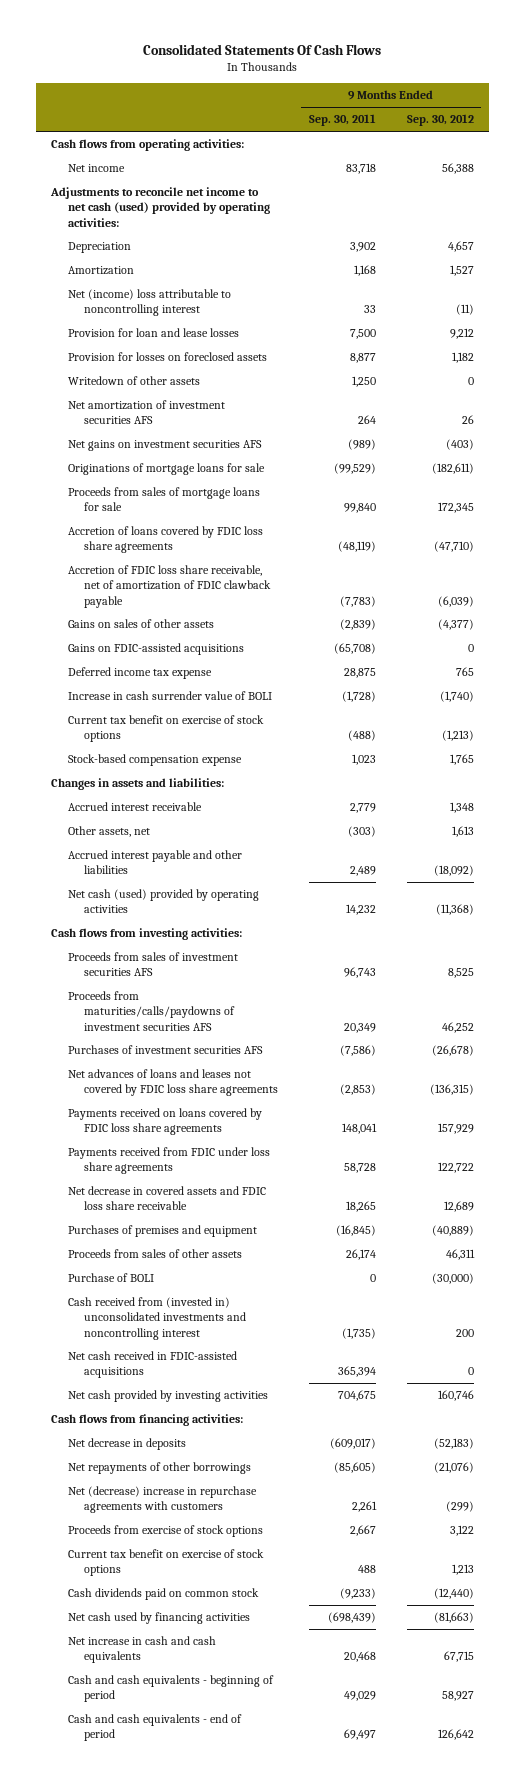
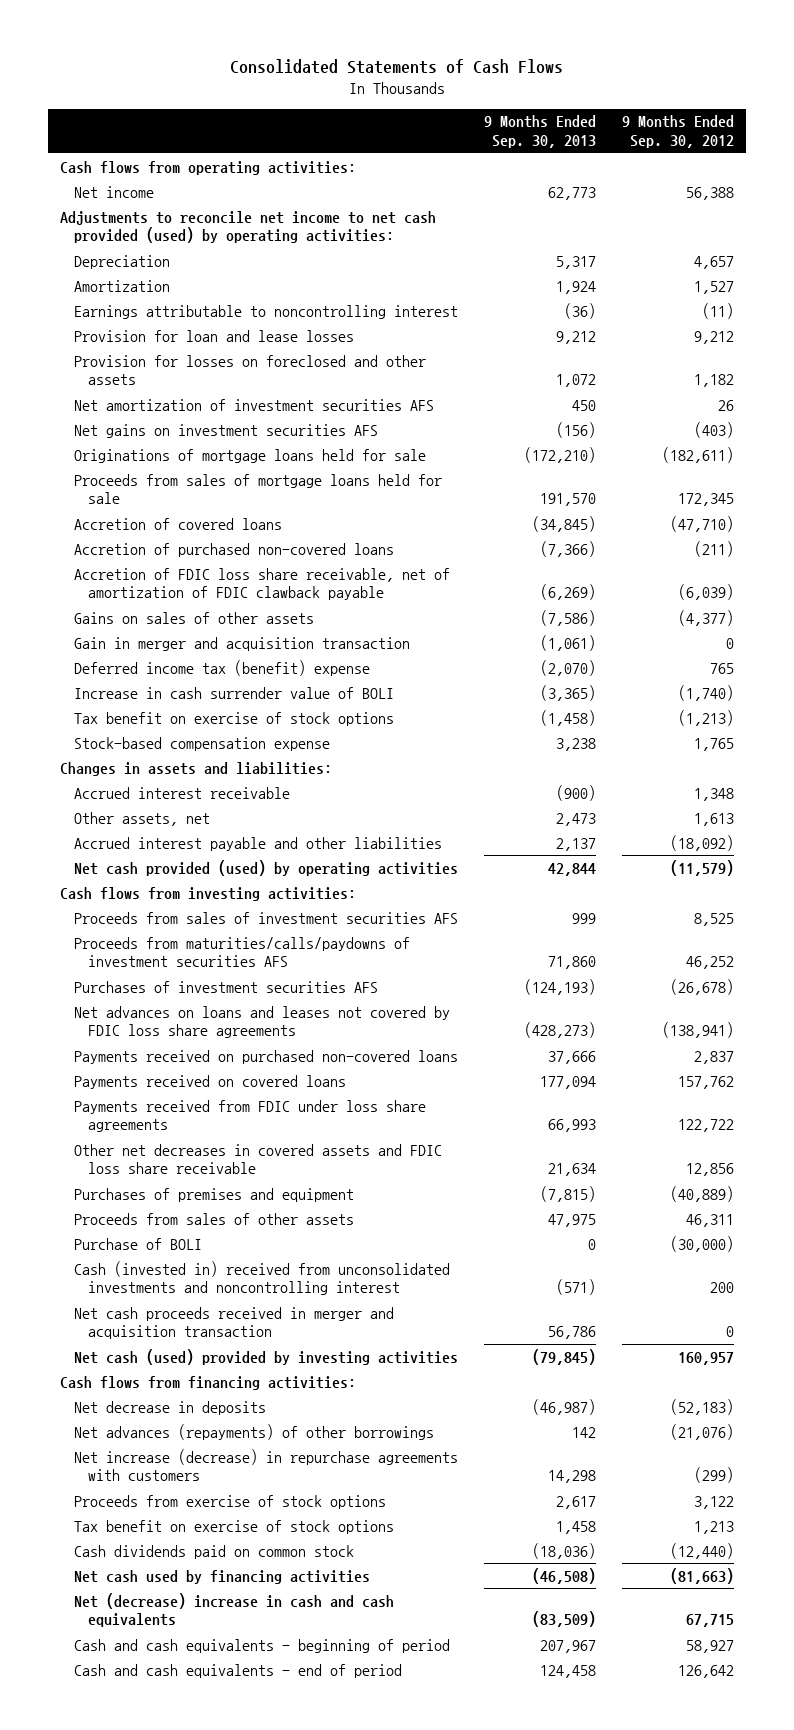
[143,43,382,55] Consolidated Statements Of Cash Flows -> [229,58,563,74] Consolidated Statements of Cash Flows
[308,114,376,127] Sep. 30, 2011 -> none
none -> [483,115,596,149] 9 Months Ended Sep. 30, 2013
[50,187,270,227] Adjustments to reconcile net income to net cash (used) provided by operating activities: -> [60,210,437,244] Adjustments to reconcile net income to net cash provided (used) by operating activities:
[67,289,231,317] Net (income) loss attributable to noncontrolling interest -> [74,304,459,319] Earnings attributable to noncontrolling interest
[67,376,200,386] Writedown of other assets -> none
[67,352,267,362] Provision for losses on foreclosed assets -> [74,354,427,386] Provision for losses on foreclosed and other assets
[67,463,265,476] Originations of mortgage loans for sale -> [74,448,427,463] Originations of mortgage loans held for sale
[67,487,260,512] Proceeds from sales of mortgage loans for sale -> [74,473,443,505] Proceeds from sales of mortgage loans held for sale
[67,526,263,554] Accretion of loans covered by FDIC loss share agreements -> [74,517,283,530] Accretion of covered loans
none -> [74,542,395,557] Accretion of purchased non-covered loans
[67,643,244,656] Gains on FDIC-assisted acquisitions -> none
none -> [74,636,411,651] Gain in merger and acquisition transaction
[67,667,212,680] Deferred income tax expense -> [74,659,371,676] Deferred income tax (benefit) expense
[67,715,264,743] Current tax benefit on exercise of stock options -> [74,711,395,726] Tax benefit on exercise of stock options
[67,889,259,914] Net cash (used) provided by operating activities -> [74,859,459,876] Net cash provided (used) by operating activities
[435,904,474,916] (11,368) -> [669,859,734,876] (11,579)
[67,1069,279,1097] Net advances of loans and leases not covered by FDIC loss share agreements -> [74,1005,451,1039] Net advances on loans and leases not covered by FDIC loss share agreements
[429,1084,474,1096] (136,315) -> [661,1022,734,1039] (138,941)
none -> [74,1049,459,1064] Payments received on purchased non-covered loans
[67,1108,262,1136] Payments received on loans covered by FDIC loss share agreements -> [74,1074,347,1089] Payments received on covered loans
[437,1123,474,1135] 157,929 -> [677,1075,734,1089] 157,762
[67,1186,266,1211] Net decrease in covered assets and FDIC loss share receivable -> [74,1143,443,1175] Other net decreases in covered assets and FDIC loss share receivable
[443,1201,474,1213] 12,689 -> [685,1163,734,1177] 12,856
[67,1297,247,1340] Cash received from (invested in) unconsolidated investments and noncontrolling interest -> [74,1260,451,1296] Cash (invested in) received from unconsolidated investments and noncontrolling interest
[67,1351,237,1379] Net cash received in FDIC-assisted acquisitions -> [74,1306,395,1340] Net cash proceeds received in merger and acquisition transaction
[67,1390,268,1403] Net cash provided by investing activities -> [74,1348,459,1365] Net cash (used) provided by investing activities
[437,1390,474,1402] 160,746 -> [677,1351,734,1365] 160,957
[67,1462,251,1475] Net repayments of other borrowings -> [74,1423,435,1440] Net advances (repayments) of other borrowings
[67,1486,257,1514] Net (decrease) increase in repurchase agreements with customers -> [74,1448,459,1482] Net increase (decrease) in repurchase agreements with customers
[67,1549,264,1577] Current tax benefit on exercise of stock options -> [74,1519,395,1534] Tax benefit on exercise of stock options
[67,1636,216,1664] Net increase in cash and cash equivalents -> [74,1592,395,1628] Net (decrease) increase in cash and cash equivalents

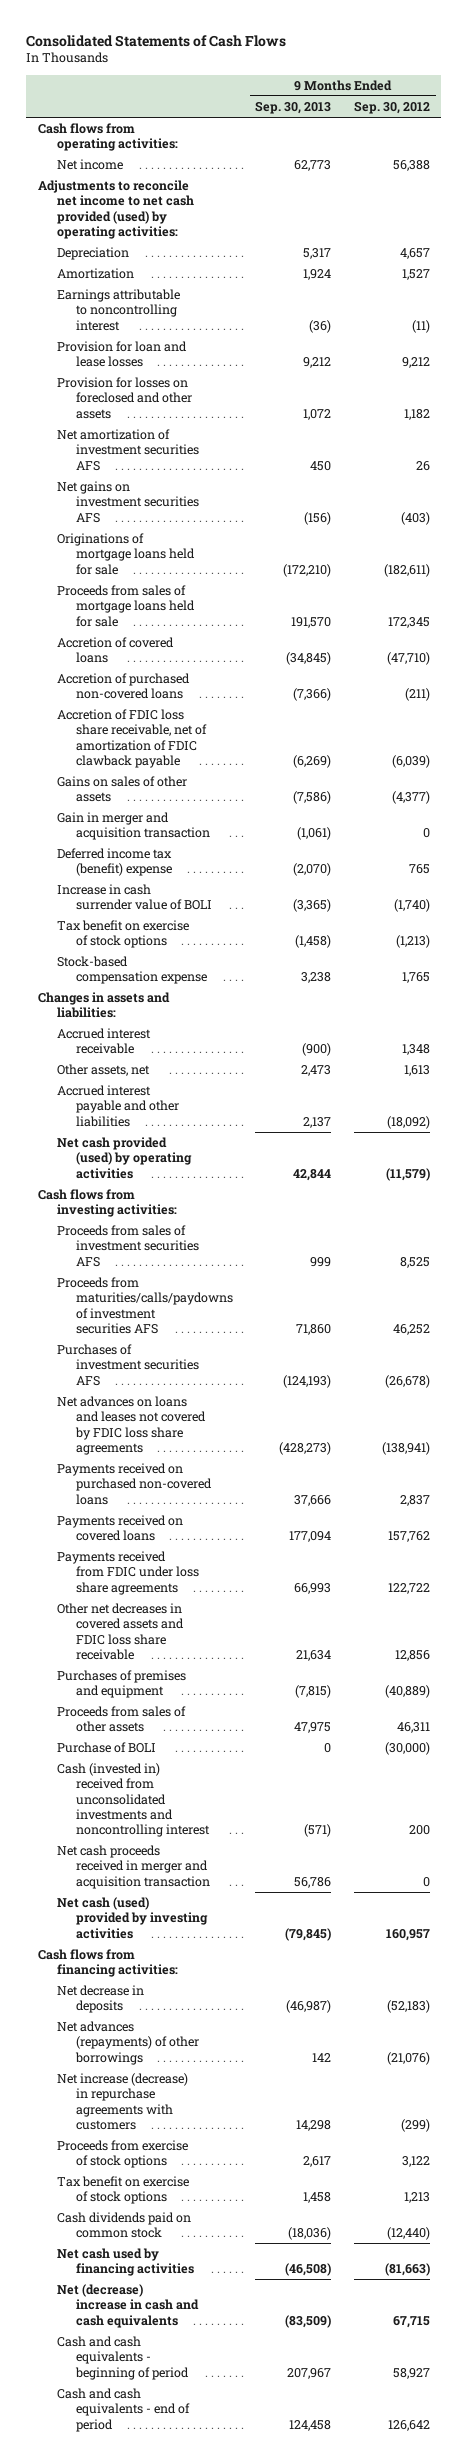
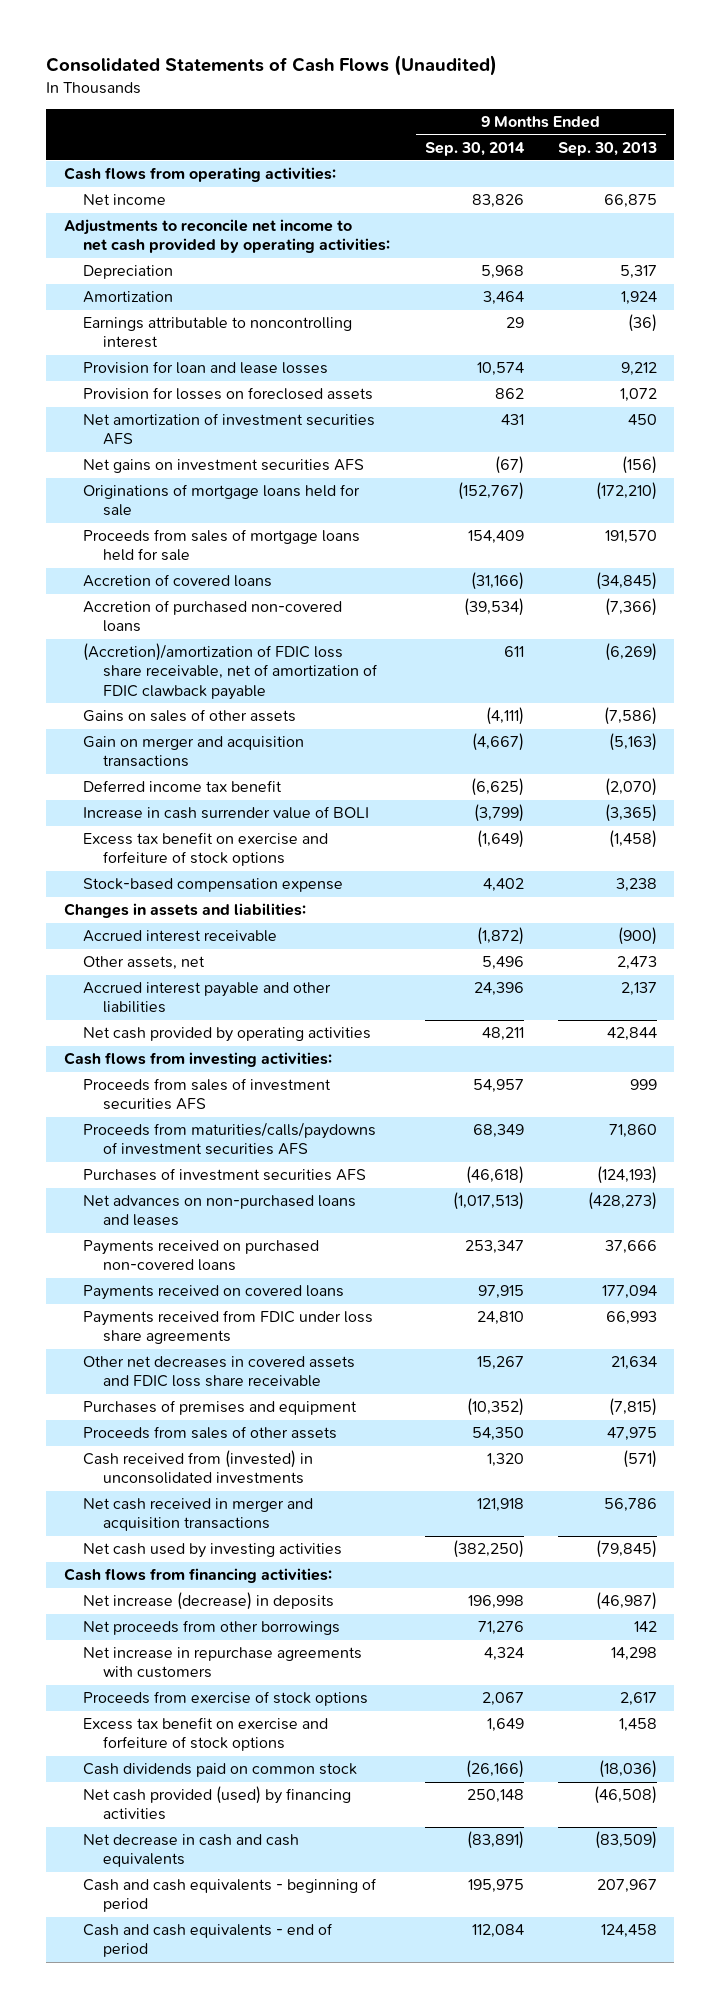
[26,34,287,47] Consolidated Statements of Cash Flows -> [46,55,498,77] Consolidated Statements of Cash Flows (Unaudited)
[354,100,431,114] Sep. 30, 2012 -> none
none -> [424,141,525,156] Sep. 30, 2014
[294,160,332,172] 62,773 -> [604,194,658,209] 66,875
[37,180,194,239] Adjustments to reconcile net income to net cash provided (used) by operating activities: -> [63,219,391,254] Adjustments to reconcile net income to net cash provided by operating activities:
[56,377,192,419] Provision for losses on foreclosed and other assets -> [83,387,374,401] Provision for losses on foreclosed assets
[56,709,207,768] Accretion of FDIC loss share receivable, net of amortization of FDIC clawback payable -> [83,643,379,700] (Accretion)/amortization of FDIC loss share receivable, net of amortization of FDIC clawback payable
[56,812,210,841] Gain in merger and acquisition transaction -> [83,736,305,768] Gain on merger and acquisition transactions
[297,827,332,841] (1,061) -> [609,733,658,752] (5,163)
[56,848,172,877] Deferred income tax (benefit) expense -> [83,780,283,793] Deferred income tax benefit
[56,920,189,949] Tax benefit on exercise of stock options -> [83,832,329,867] Excess tax benefit on exercise and forfeiture of stock options
[56,1137,192,1179] Net cash provided (used) by operating activities -> [83,1027,372,1043] Net cash provided by operating activities
[56,1396,206,1455] Net advances on loans and leases not covered by FDIC loss share agreements -> [83,1195,357,1227] Net advances on non-purchased loans and leases
[56,1742,156,1754] Purchase of BOLI -> none
[56,1763,210,1837] Cash (invested in) received from unconsolidated investments and noncontrolling interest -> [83,1450,314,1485] Cash received from (invested) in unconsolidated investments
[56,1845,210,1889] Net cash proceeds received in merger and acquisition transaction -> [83,1498,314,1532] Net cash received in merger and acquisition transactions
[56,1897,208,1939] Net cash (used) provided by investing activities -> [83,1543,343,1559] Net cash used by investing activities
[56,1985,144,2014] Net decrease in deposits -> [83,1592,335,1611] Net increase (decrease) in deposits
[56,2021,199,2065] Net advances (repayments) of other borrowings -> [83,1620,341,1636] Net proceeds from other borrowings
[56,2073,188,2130] Net increase (decrease) in repurchase agreements with customers -> [83,1647,363,1679] Net increase in repurchase agreements with customers
[56,2176,189,2205] Tax benefit on exercise of stock options -> [83,1717,329,1752] Excess tax benefit on exercise and forfeiture of stock options
[56,2248,194,2277] Net cash used by financing activities -> [83,1786,352,1821] Net cash provided (used) by financing activities
[56,2284,199,2328] Net (decrease) increase in cash and cash equivalents -> [83,1834,300,1868] Net decrease in cash and cash equivalents

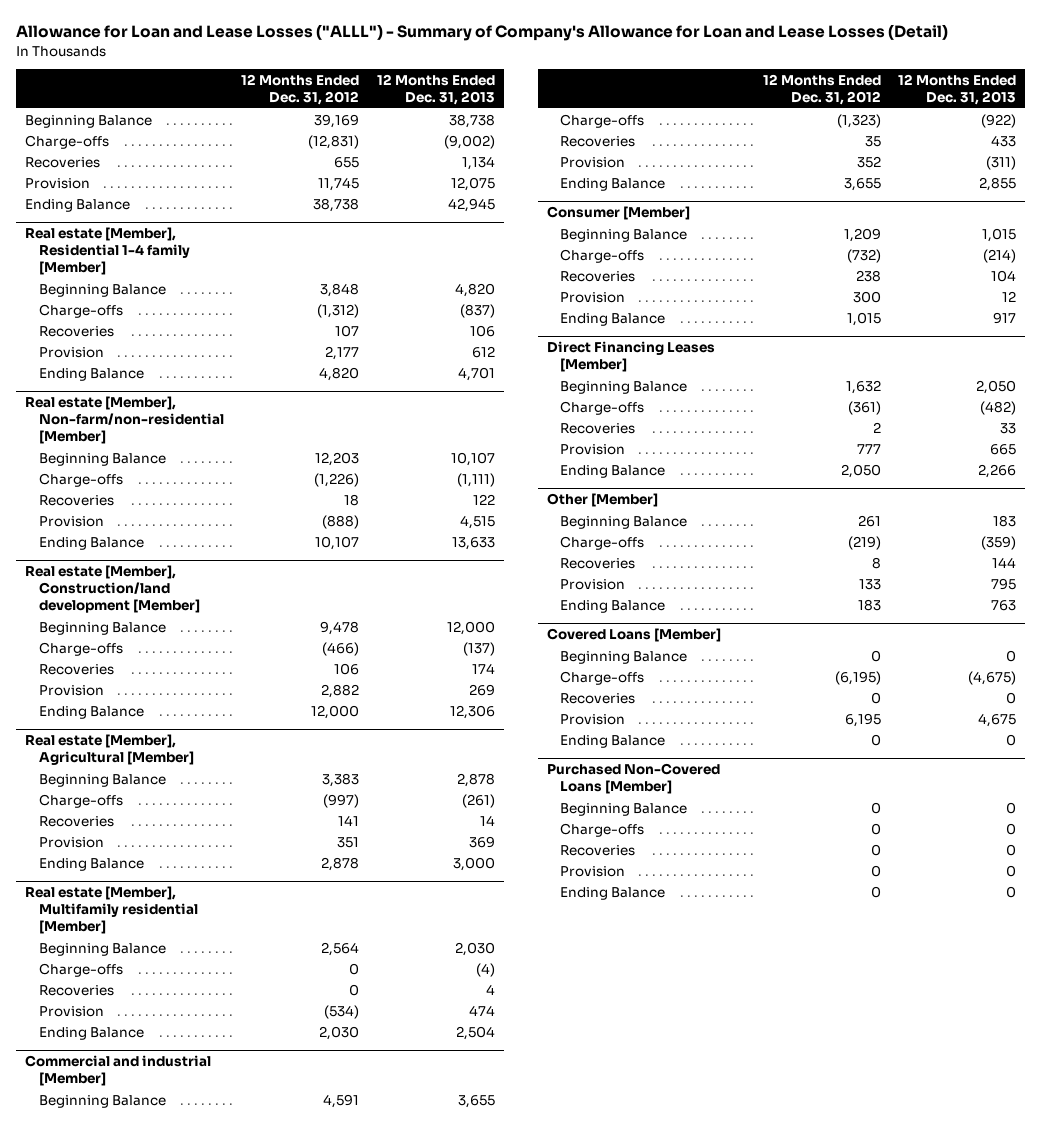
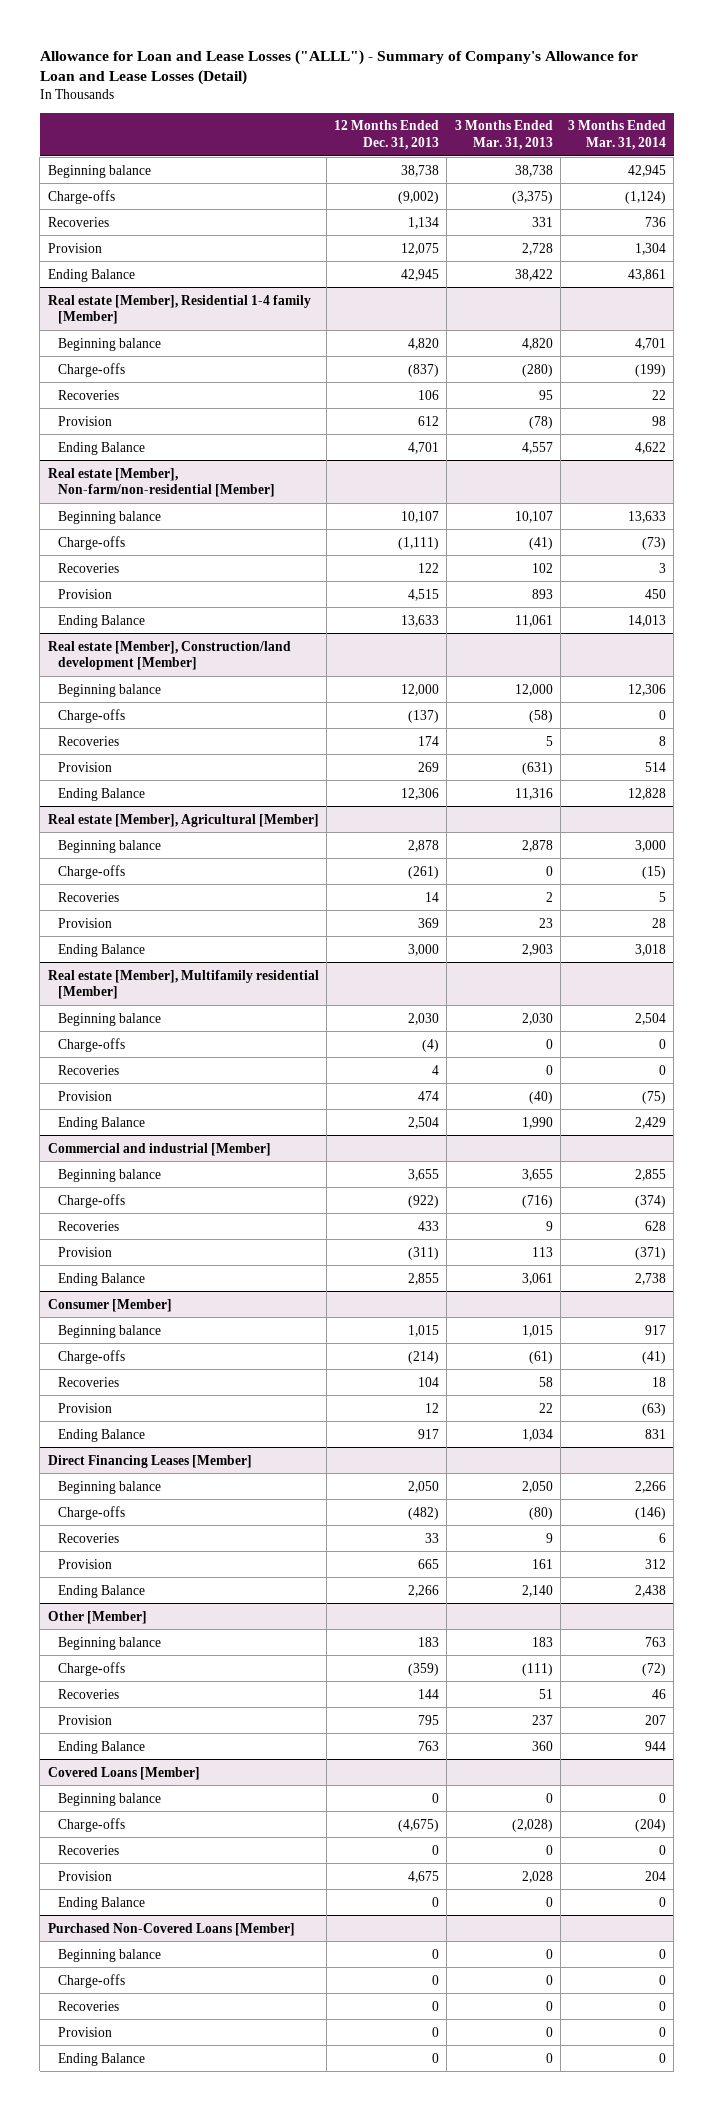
[241,73,360,105] 12 Months Ended Dec. 31, 2012 -> none
none -> [454,120,553,151] 3 Months Ended Mar. 31, 2013
none -> [568,120,667,151] 3 Months Ended Mar. 31, 2014
[24,114,152,128] Beginning Balance -> [47,164,151,178] Beginning balance
[38,283,166,297] Beginning Balance -> [58,337,162,351] Beginning balance
[38,452,166,466] Beginning Balance -> [58,510,162,524] Beginning balance
[38,621,166,635] Beginning Balance -> [58,683,162,697] Beginning balance
[38,773,166,787] Beginning Balance -> [58,839,162,853] Beginning balance
[38,942,166,956] Beginning Balance -> [58,1012,162,1026] Beginning balance
[38,1094,166,1108] Beginning Balance -> [58,1168,162,1182] Beginning balance
[560,228,688,242] Beginning Balance -> [58,1324,162,1338] Beginning balance
[560,380,688,394] Beginning Balance -> [58,1480,162,1494] Beginning balance
[560,515,688,529] Beginning Balance -> [58,1636,162,1650] Beginning balance
[560,650,688,664] Beginning Balance -> [58,1792,162,1806] Beginning balance
[560,802,688,816] Beginning Balance -> [58,1948,162,1962] Beginning balance

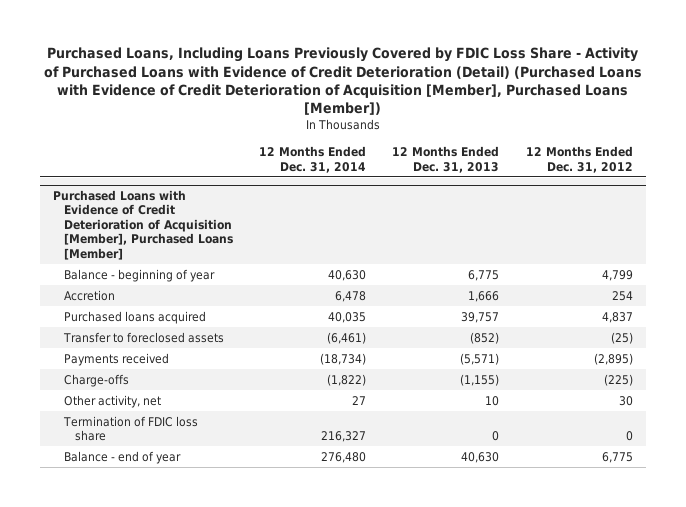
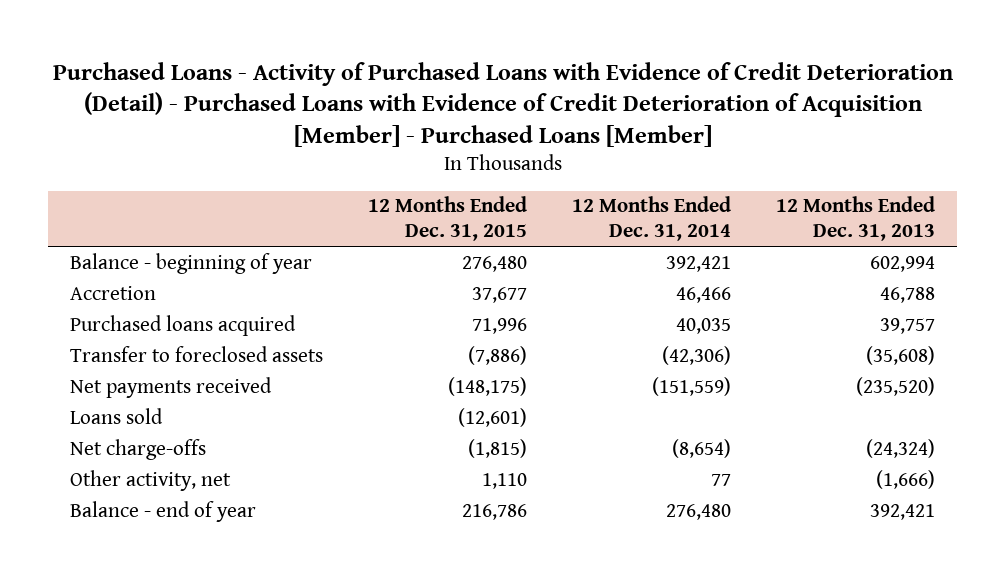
[43,47,642,116] Purchased Loans, Including Loans Previously Covered by FDIC Loss Share - Activity of Purchased Loans with Evidence of Credit Deterioration (Detail) (Purchased Loans with Evidence of Credit Deterioration of Acquisition [Member], Purchased Loans [Member]) -> [52,61,953,147] Purchased Loans - Activity of Purchased Loans with Evidence of Credit Deterioration (Detail) - Purchased Loans with Evidence of Credit Deterioration of Acquisition [Member] - Purchased Loans [Member]
[525,146,633,173] 12 Months Ended Dec. 31, 2012 -> none
none -> [368,196,528,242] 12 Months Ended Dec. 31, 2015
[52,189,233,260] Purchased Loans with Evidence of Credit Deterioration of Acquisition [Member], Purchased Loans [Member] -> none
[328,269,367,281] 40,630 -> [665,255,731,272] 392,421
[468,269,500,281] 6,775 -> [869,255,935,272] 602,994
[335,290,367,302] 6,478 -> [675,286,731,303] 46,466
[468,290,500,302] 1,666 -> [879,286,935,303] 46,788
[62,415,198,442] Termination of FDIC loss share -> none
[327,331,367,344] (6,461) -> [661,345,731,365] (42,306)
[470,331,500,344] (852) -> [865,345,935,365] (35,608)
[63,352,169,366] Payments received -> [70,376,273,398] Net payments received
[320,352,367,365] (18,734) -> [651,376,731,396] (151,559)
[460,352,500,365] (5,571) -> [855,376,935,396] (235,520)
none -> [70,407,164,424] Loans sold
[63,373,129,387] Charge-offs -> [70,438,207,460] Net charge-offs
[327,373,367,386] (1,822) -> [671,438,731,458] (8,654)
[460,373,500,386] (1,155) -> [865,438,935,458] (24,324)
[352,395,367,405] 27 -> [710,473,731,486] 77
[485,395,500,406] 10 -> [875,469,935,489] (1,666)
[461,451,500,463] 40,630 -> [869,503,935,520] 392,421

